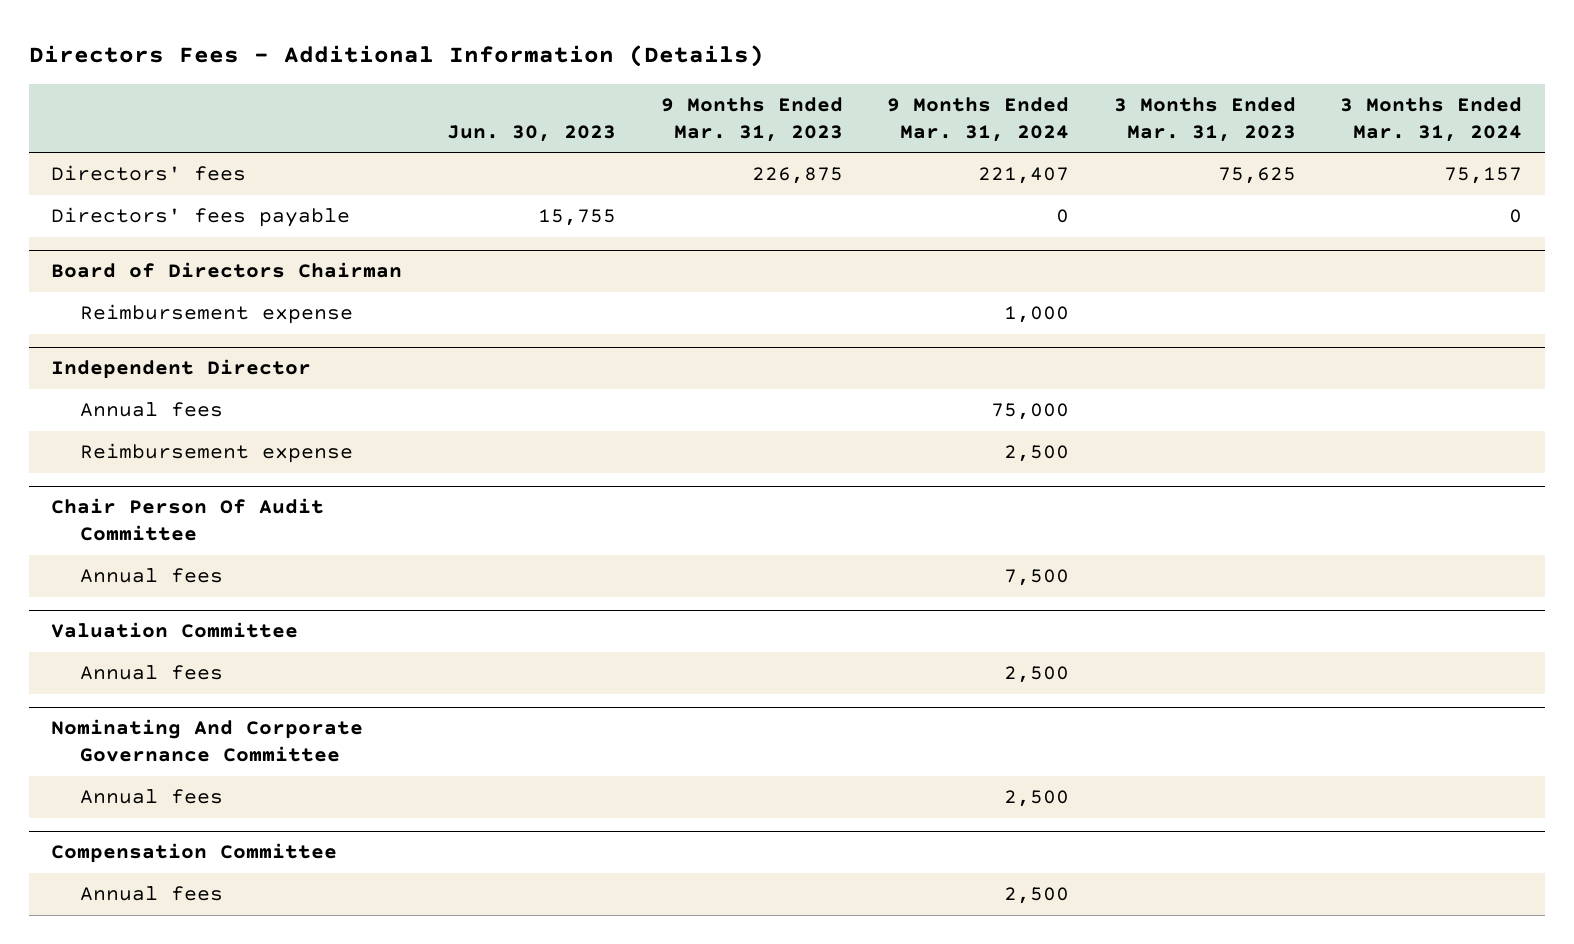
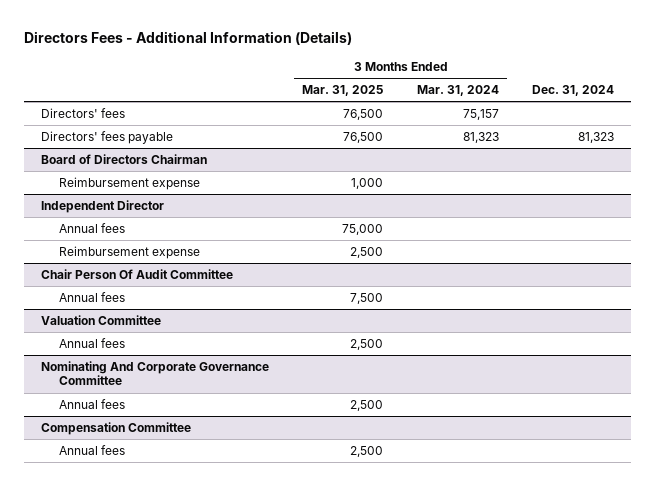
[447,124,617,142] Jun. 30, 2023 -> none
[660,96,843,142] 9 Months Ended Mar. 31, 2023 -> none
[887,96,1070,142] 9 Months Ended Mar. 31, 2024 -> none
[1113,96,1296,142] 3 Months Ended Mar. 31, 2023 -> none
none -> [302,85,384,97] Mar. 31, 2025
none -> [532,85,615,97] Dec. 31, 2024
[1509,209,1523,224] 0 -> [462,132,499,144] 81,323

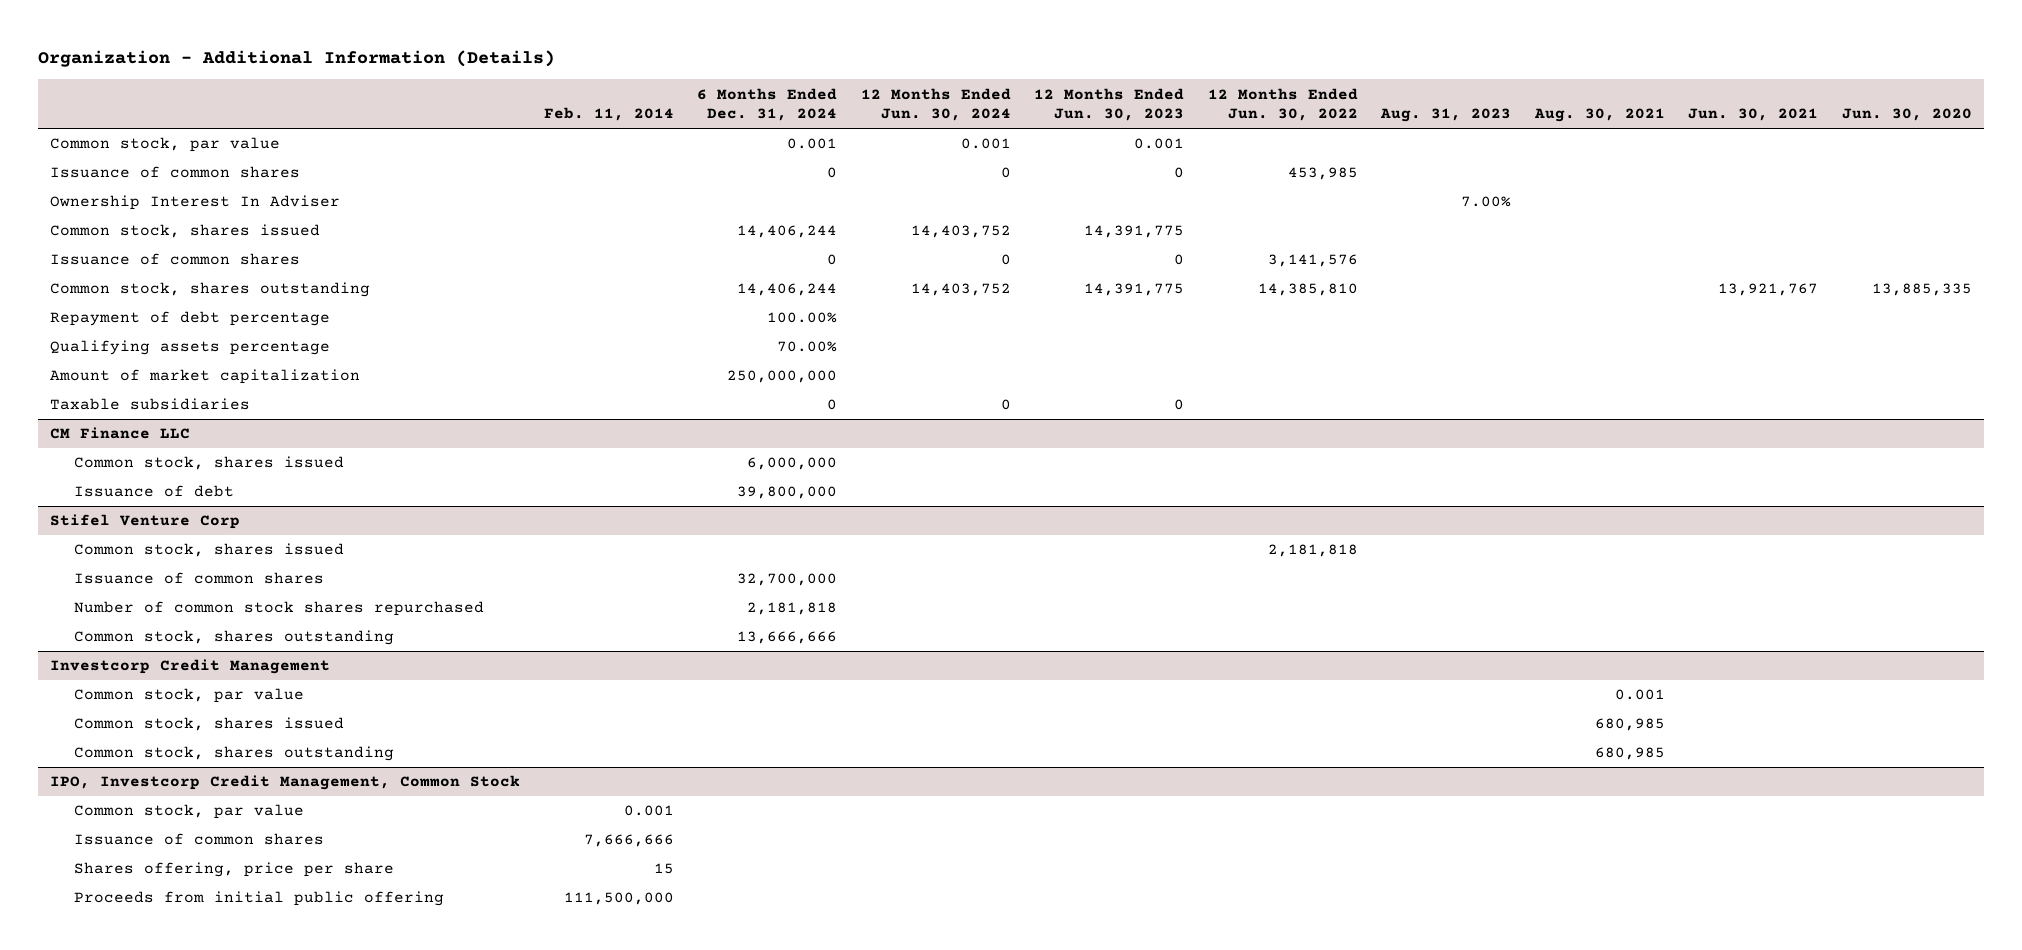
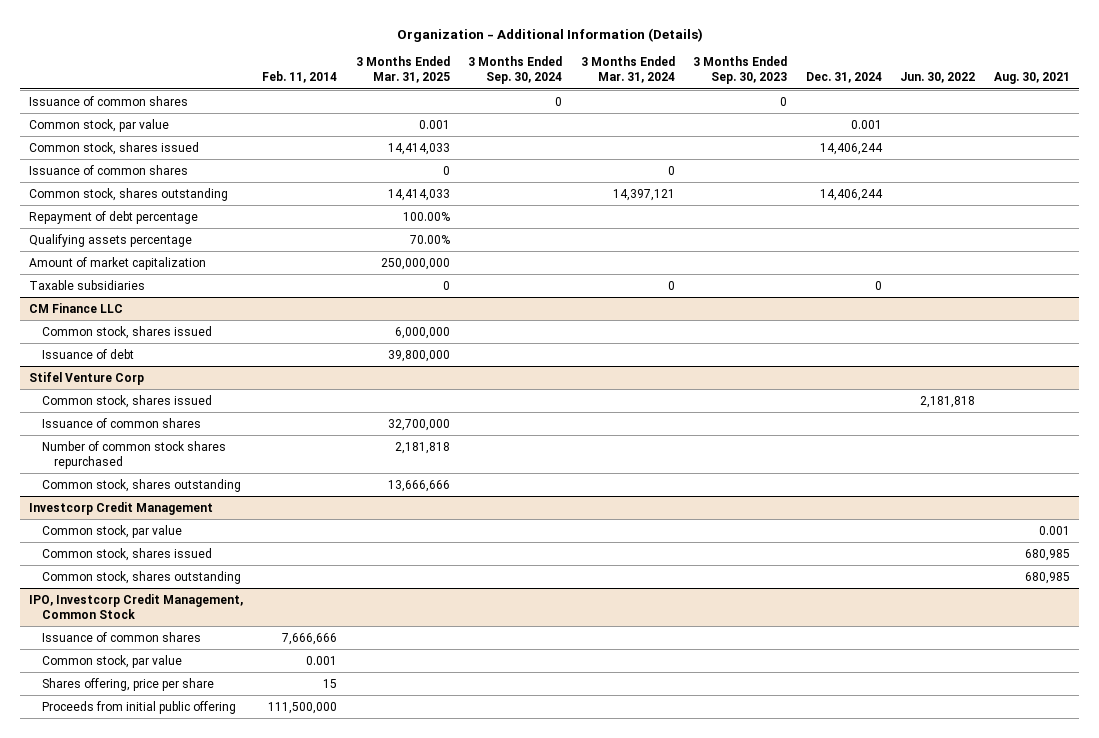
[697,87,838,122] 6 Months Ended Dec. 31, 2024 -> none
[860,87,1011,122] 12 Months Ended Jun. 30, 2024 -> none
[1034,87,1185,122] 12 Months Ended Jun. 30, 2023 -> none
[1207,87,1358,122] 12 Months Ended Jun. 30, 2022 -> none
[1380,108,1512,123] Aug. 31, 2023 -> none
[1688,108,1819,122] Jun. 30, 2021 -> none
[1841,108,1972,122] Jun. 30, 2020 -> none
none -> [355,56,450,84] 3 Months Ended Mar. 31, 2025
none -> [468,56,563,85] 3 Months Ended Sep. 30, 2024
none -> [580,56,675,84] 3 Months Ended Mar. 31, 2024
none -> [693,56,788,85] 3 Months Ended Sep. 30, 2023
none -> [805,72,882,84] Dec. 31, 2024
none -> [900,72,976,84] Jun. 30, 2022
[50,195,341,211] Ownership Interest In Adviser -> none
[50,137,281,153] Common stock, par value -> [29,118,170,132] Common stock, par value
[73,804,304,820] Common stock, par value -> [41,654,182,668] Common stock, par value

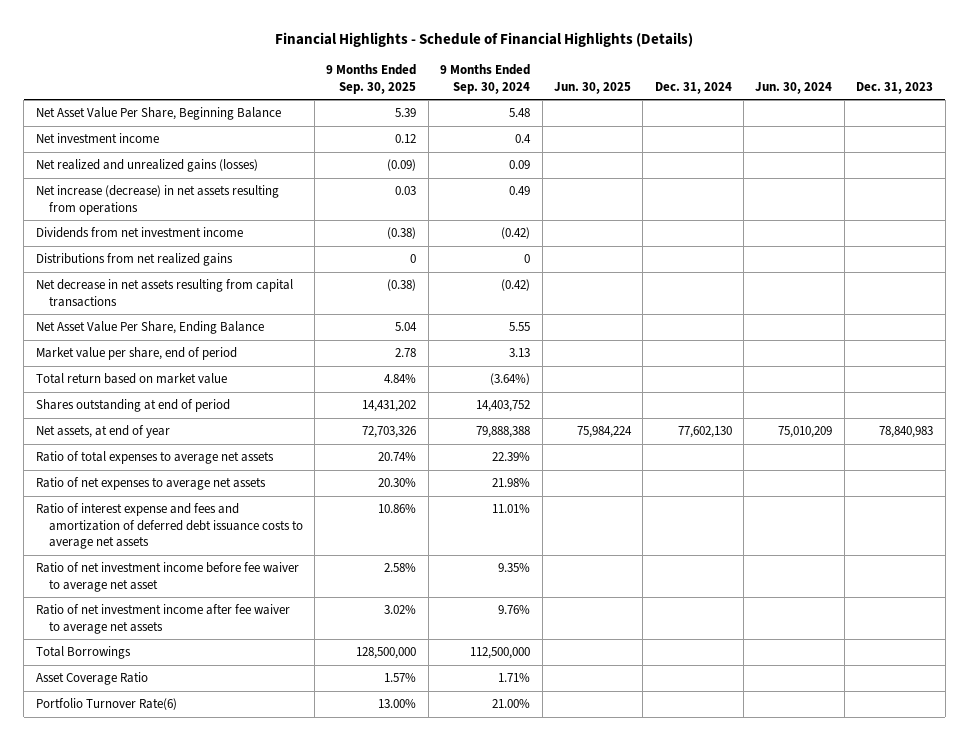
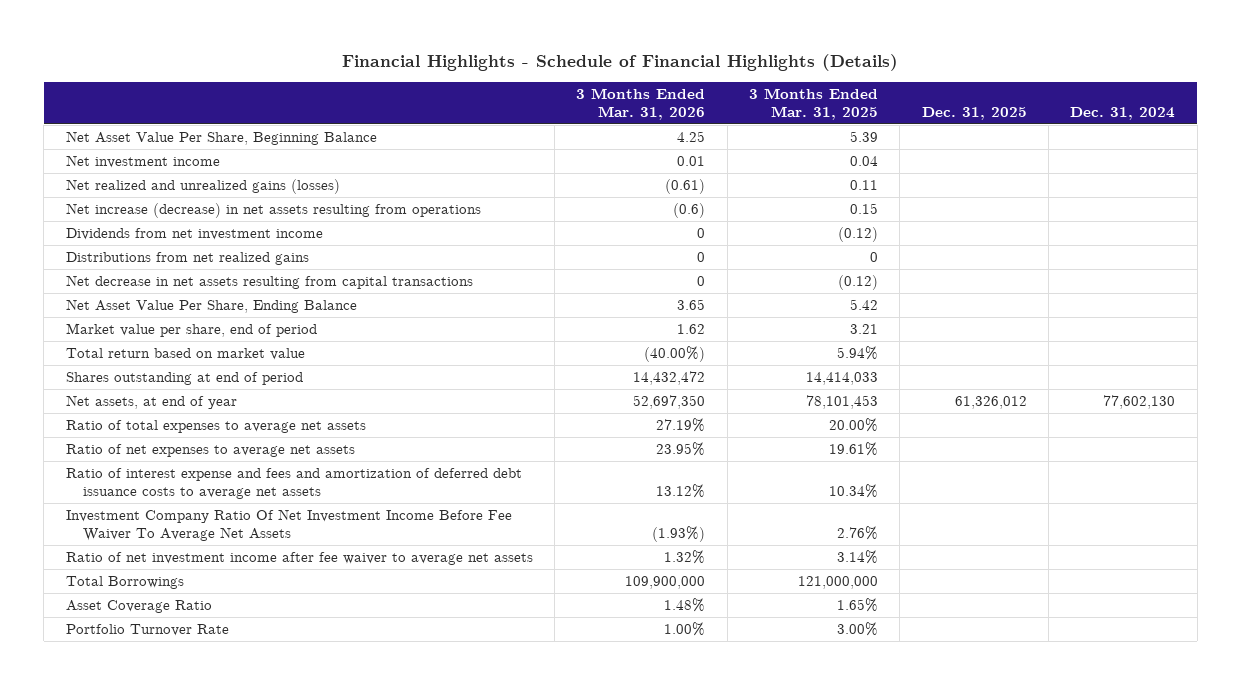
[326,64,417,94] 9 Months Ended Sep. 30, 2025 -> none
[440,64,531,94] 9 Months Ended Sep. 30, 2024 -> none
[553,81,631,94] Jun. 30, 2025 -> none
[755,81,833,94] Jun. 30, 2024 -> none
[856,81,934,94] Dec. 31, 2023 -> none
none -> [576,87,706,120] 3 Months Ended Mar. 31, 2026
none -> [748,87,878,120] 3 Months Ended Mar. 31, 2025
none -> [921,106,1027,120] Dec. 31, 2025
[35,562,299,592] Ratio of net investment income before fee waiver to average net asset -> [65,508,512,542] Investment Company Ratio Of Net Investment Income Before Fee Waiver To Average Net Assets
[35,698,177,711] Portfolio Turnover Rate(6) -> [65,623,229,636] Portfolio Turnover Rate

